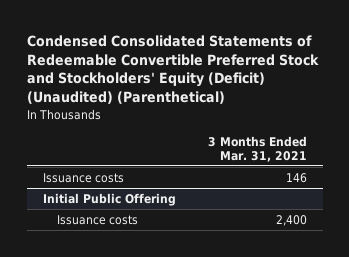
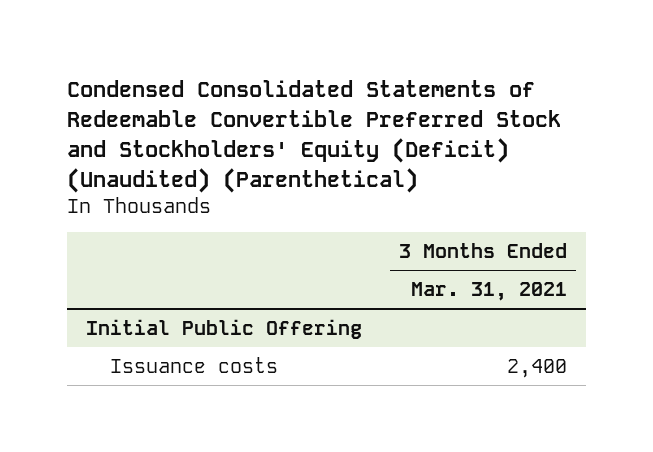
[42,172,124,183] Issuance costs -> none

